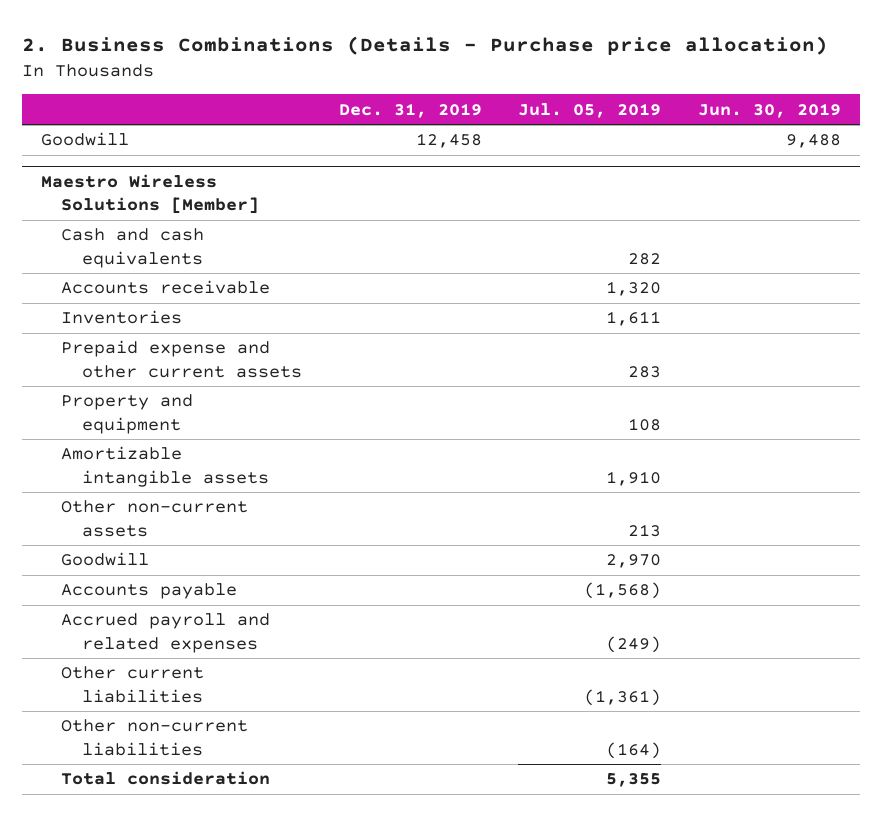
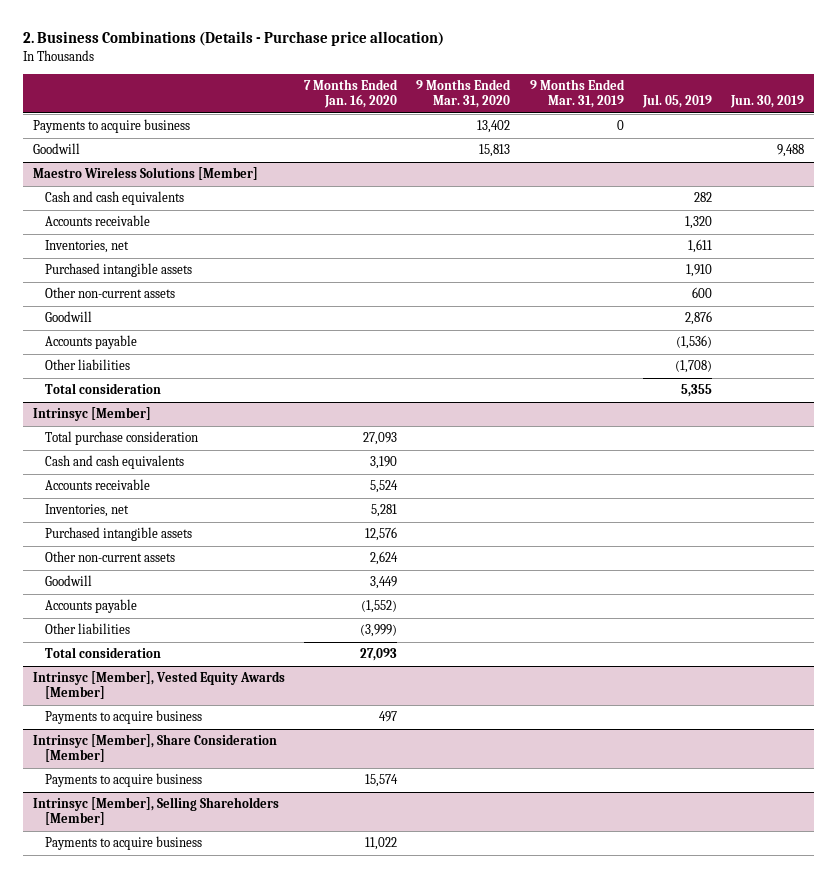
[338,102,482,118] Dec. 31, 2019 -> none
none -> [304,79,399,109] 7 Months Ended Jan. 16, 2020
none -> [416,79,512,109] 9 Months Ended Mar. 31, 2020
none -> [529,79,625,109] 9 Months Ended Mar. 31, 2019
none -> [32,119,190,134] Payments to acquire business
[61,340,303,378] Prepaid expense and other current assets -> none
[61,394,194,434] Property and equipment -> none
[61,613,271,653] Accrued payroll and related expenses -> none
[61,719,249,756] Other non-current liabilities -> none
[61,310,183,325] Inventories -> [44,240,129,254] Inventories, net
[61,446,270,487] Amortizable intangible assets -> [44,263,192,278] Purchased intangible assets
[628,523,662,537] 213 -> [692,287,713,299] 600
[606,554,662,569] 2,970 -> [685,311,713,326] 2,876
[584,582,662,600] (1,568) -> [676,335,713,350] (1,536)
[61,666,205,703] Other current liabilities -> [44,359,130,371] Other liabilities
[584,688,662,706] (1,361) -> [675,360,713,374] (1,708)
none -> [32,407,151,422] Intrinsyc [Member]
none -> [44,431,198,446] Total purchase consideration
none -> [44,455,184,470] Cash and cash equivalents
none -> [44,479,150,491] Accounts receivable
none -> [44,504,129,518] Inventories, net
none -> [44,527,192,542] Purchased intangible assets
none -> [44,551,175,563] Other non-current assets
none -> [44,575,92,587] Goodwill
none -> [44,599,137,614] Accounts payable
none -> [44,623,130,635] Other liabilities
none -> [44,647,161,659] Total consideration
none -> [32,671,285,700] Intrinsyc [Member], Vested Equity Awards [Member]
none -> [44,710,202,725] Payments to acquire business
none -> [32,734,277,763] Intrinsyc [Member], Share Consideration [Member]
none -> [44,773,202,788] Payments to acquire business
none -> [32,797,279,826] Intrinsyc [Member], Selling Shareholders [Member]
none -> [44,836,202,851] Payments to acquire business

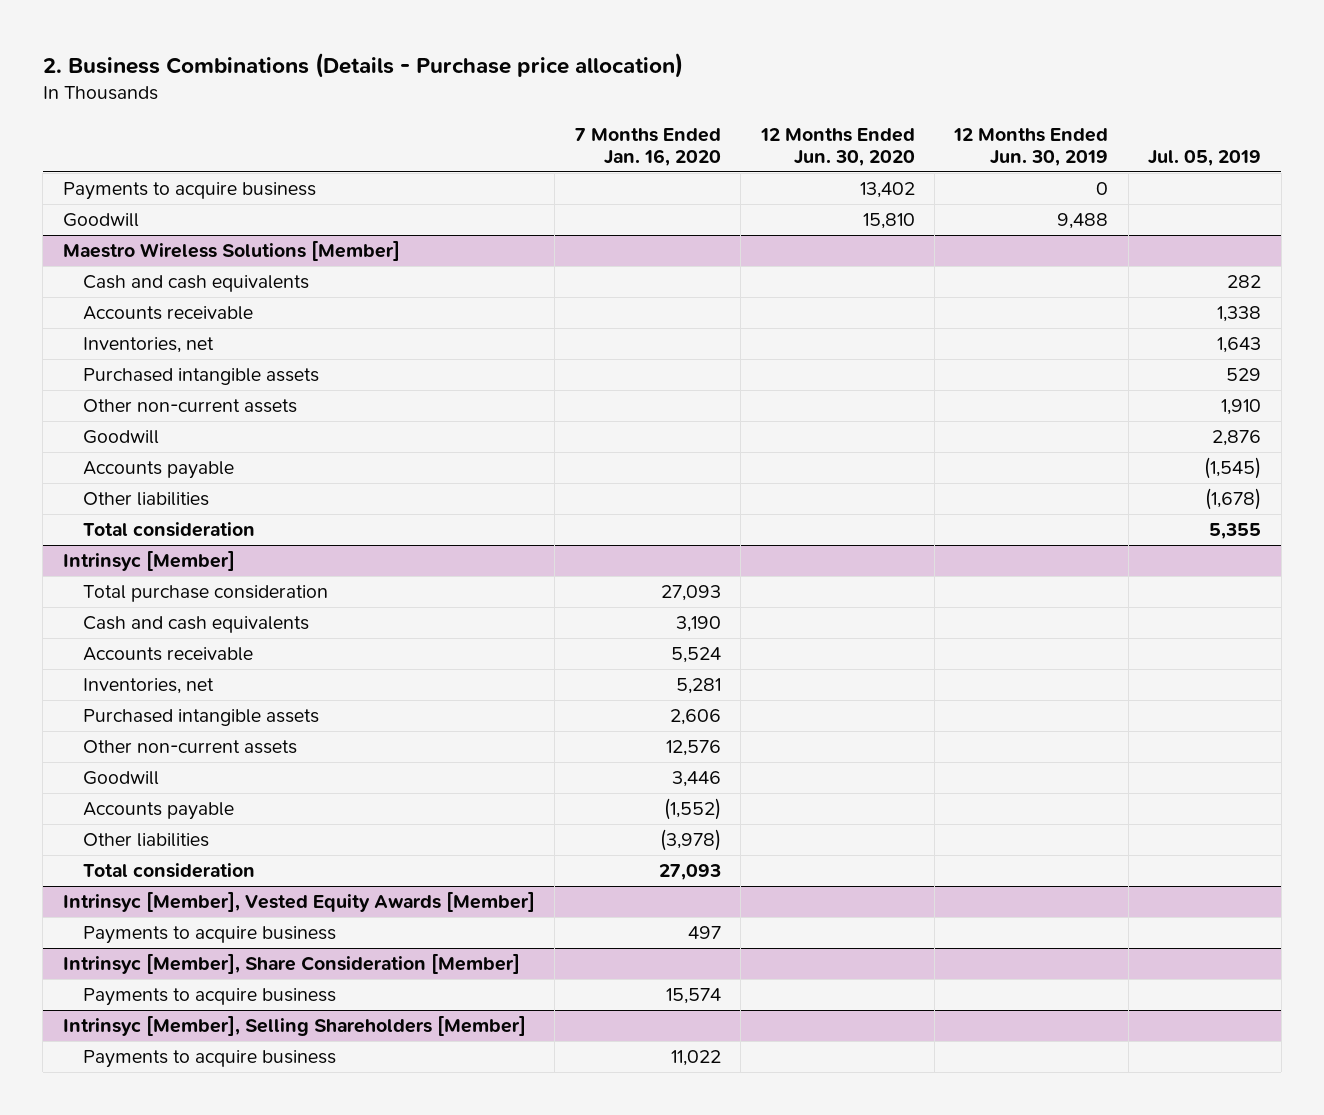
[416,79,512,109] 9 Months Ended Mar. 31, 2020 -> none
[529,79,625,109] 9 Months Ended Mar. 31, 2019 -> none
[730,95,805,109] Jun. 30, 2019 -> none
none -> [759,127,915,167] 12 Months Ended Jun. 30, 2020
none -> [953,127,1109,167] 12 Months Ended Jun. 30, 2019
[685,216,713,230] 1,320 -> [1217,305,1262,322] 1,338
[688,239,713,254] 1,611 -> [1217,336,1262,353] 1,643
[686,264,713,278] 1,910 -> [1226,367,1262,381] 529
[692,287,713,299] 600 -> [1221,398,1262,415] 1,910
[676,335,713,350] (1,536) -> [1204,456,1262,479] (1,545)
[675,360,713,374] (1,708) -> [1205,487,1262,510] (1,678)
[365,527,398,542] 12,576 -> [669,708,721,725] 2,606
[370,551,399,566] 2,624 -> [665,739,721,756] 12,576
[370,576,398,590] 3,449 -> [671,770,721,787] 3,446
[360,624,398,638] (3,999) -> [659,828,721,851] (3,978)

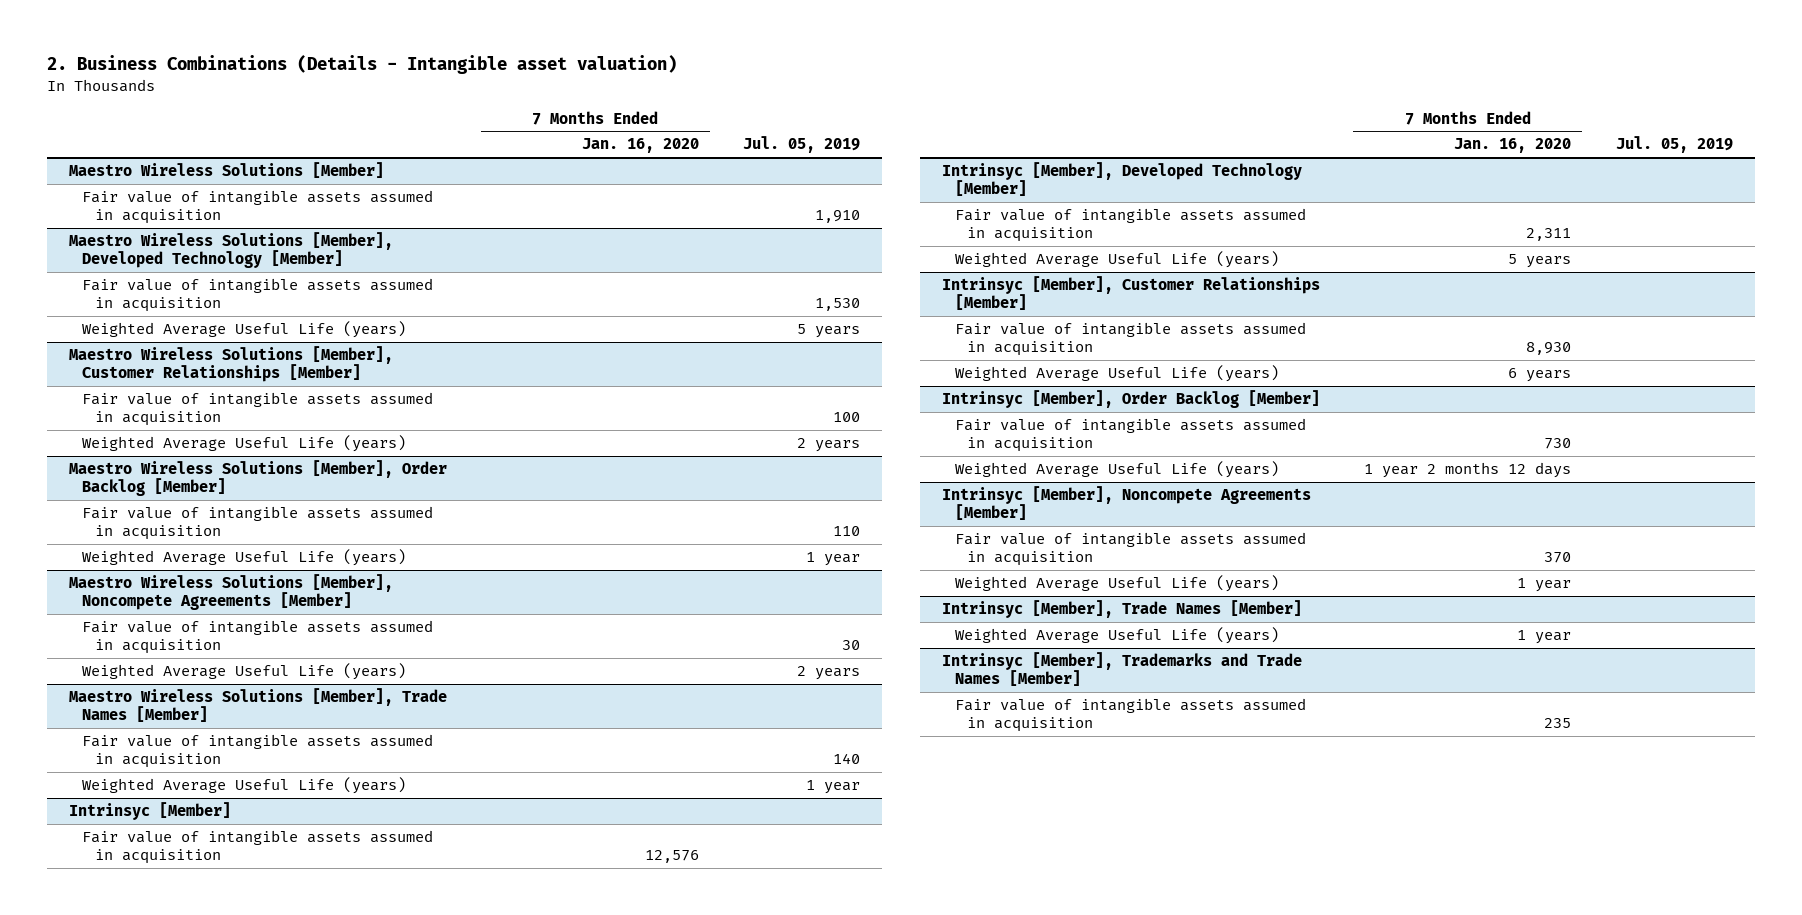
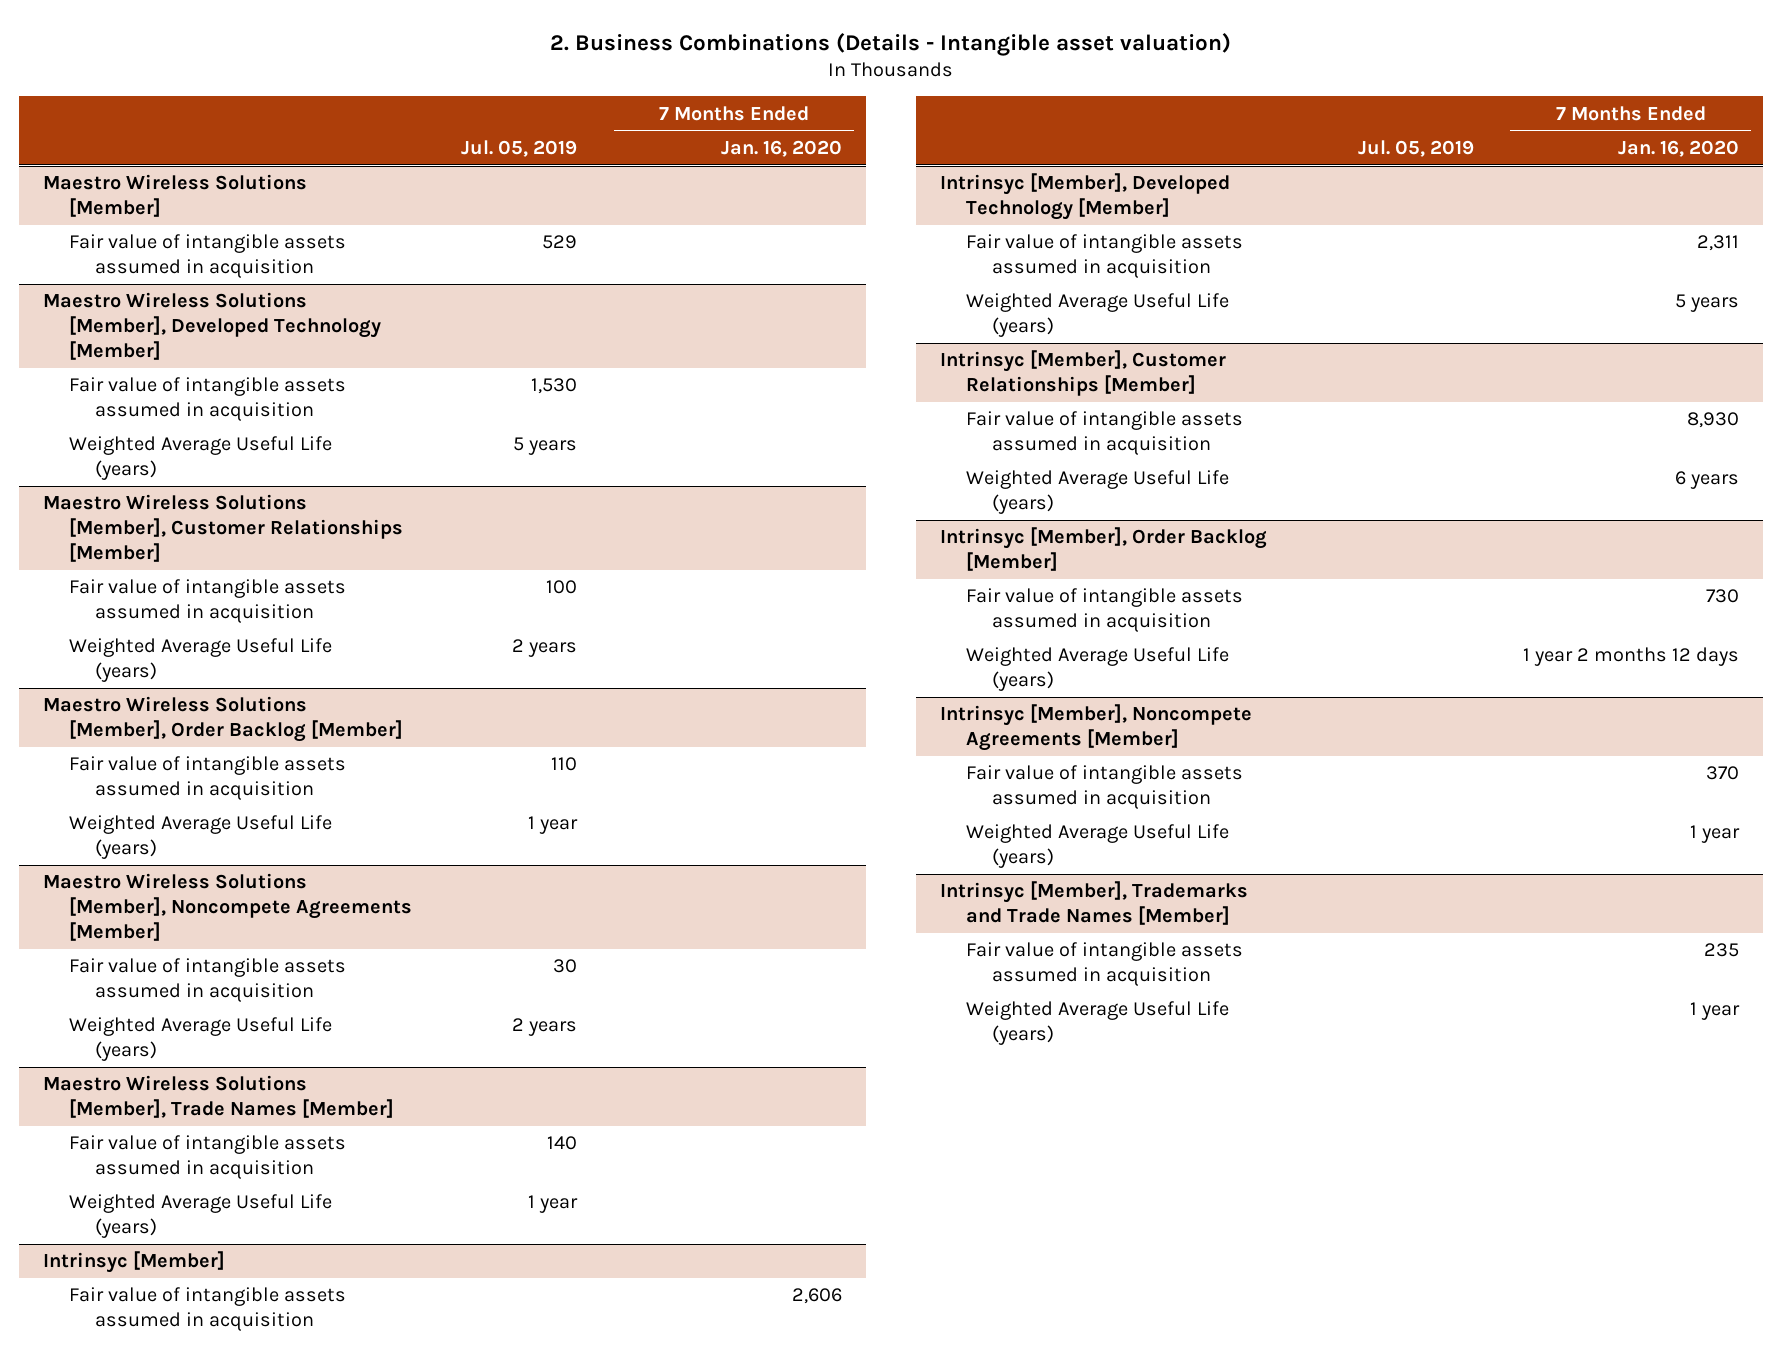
[815,210,861,224] 1,910 -> [542,235,578,250] 529
[644,850,699,864] 12,576 -> [791,1288,842,1305] 2,606
[941,600,1302,619] Intrinsyc [Member], Trade Names [Member] -> none
[954,627,1279,645] Weighted Average Useful Life (years) -> none
none -> [966,1001,1230,1046] Weighted Average Useful Life (years)

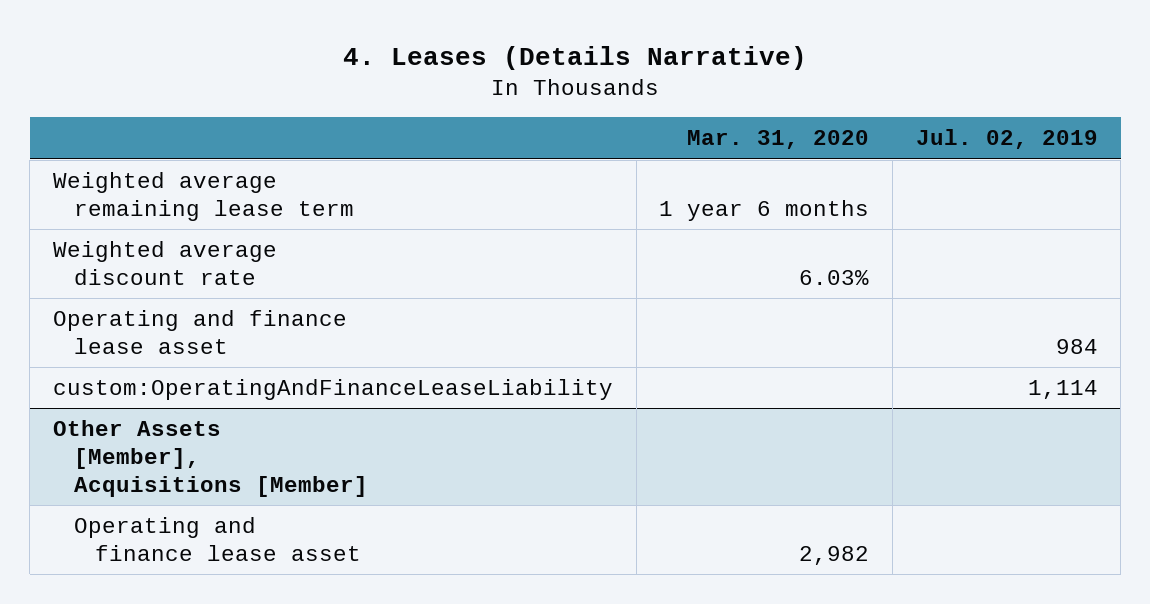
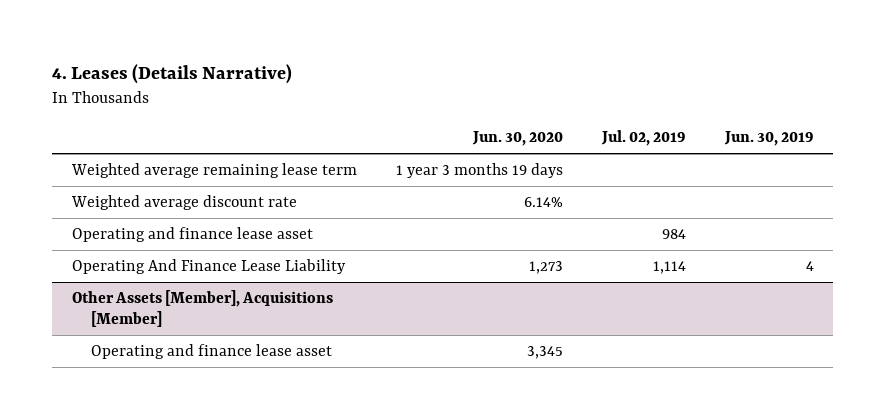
[687,130,870,150] Mar. 31, 2020 -> none
none -> [471,131,563,147] Jun. 30, 2020
none -> [723,131,814,147] Jun. 30, 2019
[52,379,613,401] custom:OperatingAndFinanceLeaseLiability -> [71,259,346,275] Operating And Finance Lease Liability

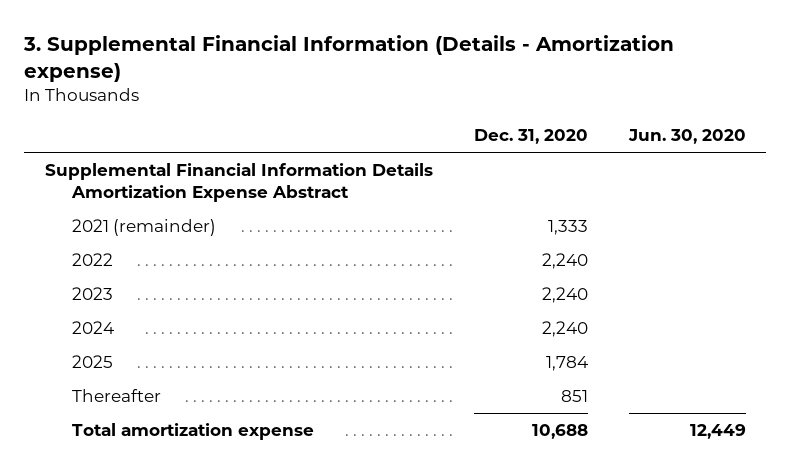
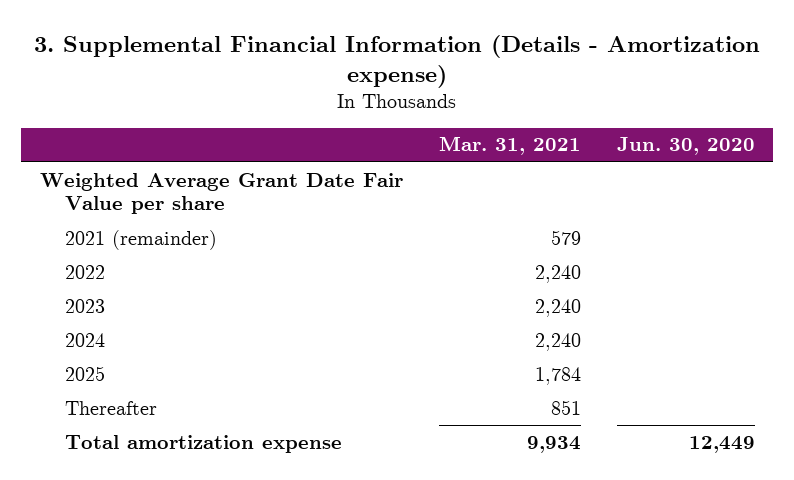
[473,129,588,145] Dec. 31, 2020 -> none
none -> [438,136,581,156] Mar. 31, 2021
[44,163,433,203] Supplemental Financial Information Details Amortization Expense Abstract -> [39,172,403,215] Weighted Average Grant Date Fair Value per share

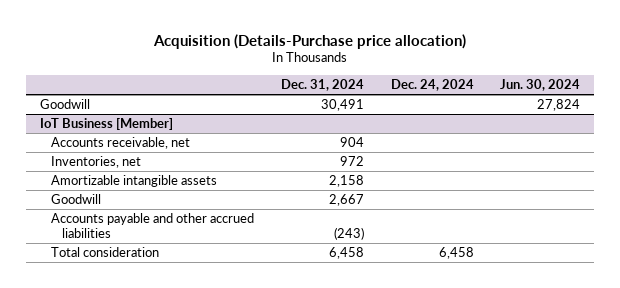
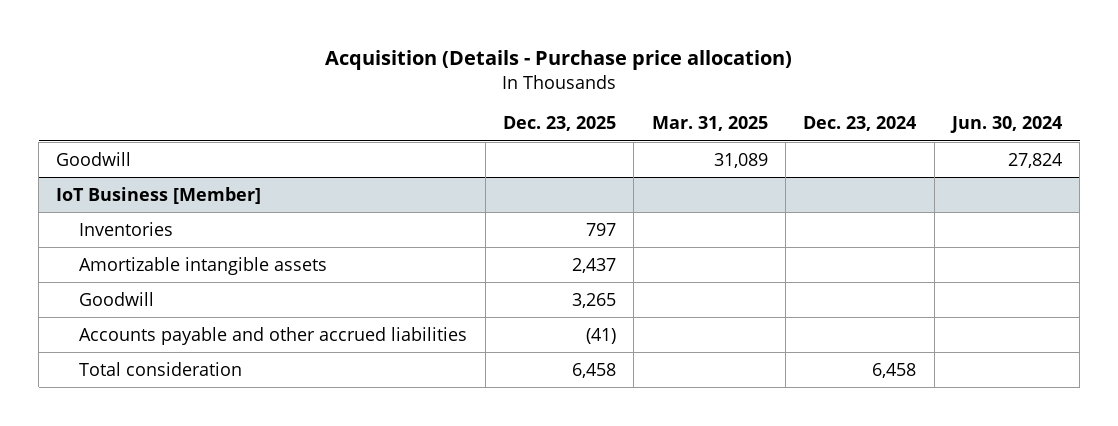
[153,33,467,49] Acquisition (Details-Purchase price allocation) -> [325,50,793,71] Acquisition (Details - Purchase price allocation)
[280,78,364,91] Dec. 31, 2024 -> none
[390,78,474,91] Dec. 24, 2024 -> none
none -> [503,116,617,132] Dec. 23, 2025
none -> [651,116,768,132] Mar. 31, 2025
none -> [803,116,917,132] Dec. 23, 2024
[50,137,190,150] Accounts receivable, net -> none
[50,156,141,169] Inventories, net -> [79,221,174,236] Inventories

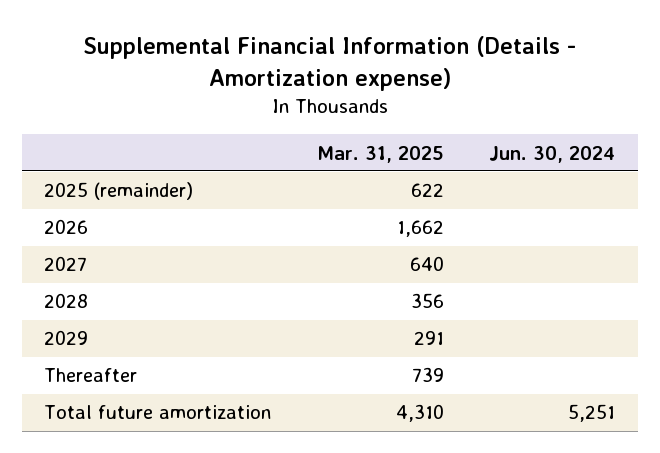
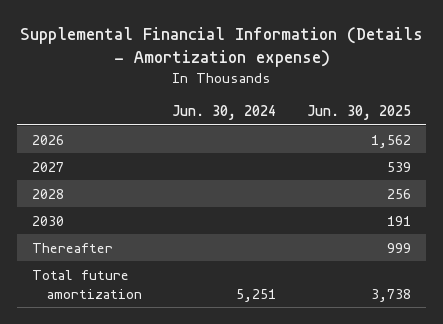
[316,145,444,163] Mar. 31, 2025 -> none
none -> [306,105,411,121] Jun. 30, 2025
[44,182,194,201] 2025 (remainder) -> none
[44,330,89,346] 2029 -> [32,215,65,226] 2030

